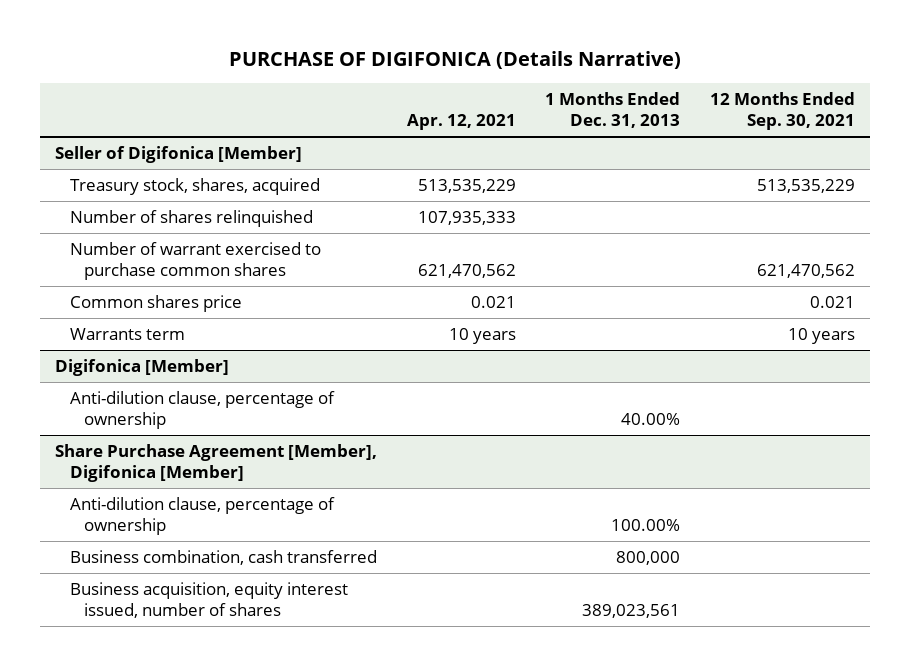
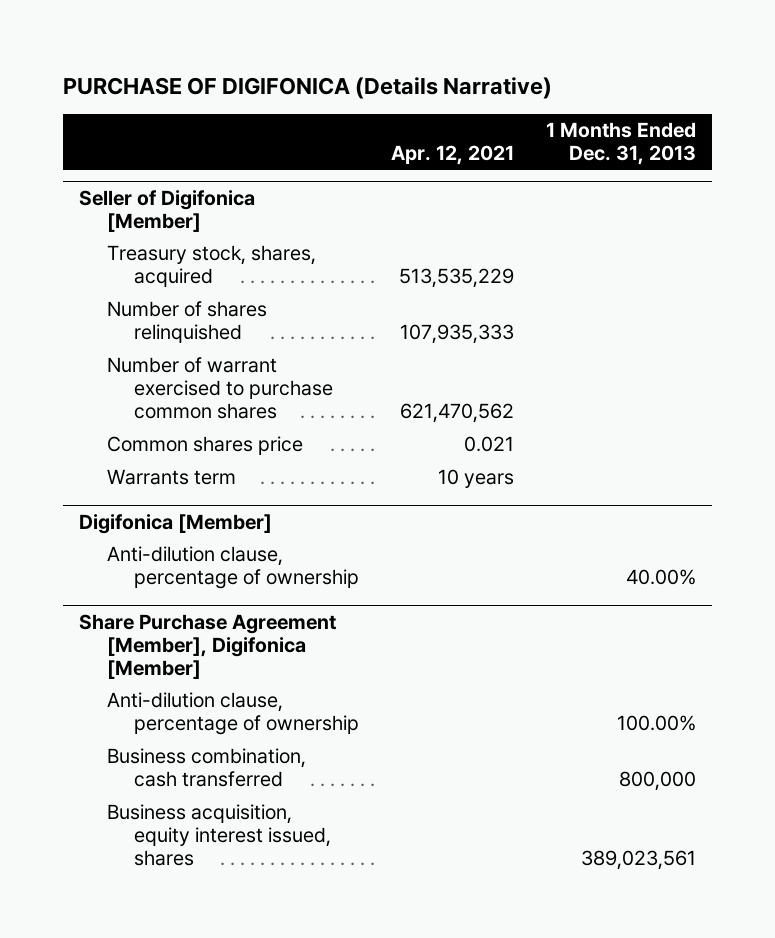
[709,92,855,131] 12 Months Ended Sep. 30, 2021 -> none
[69,581,348,619] Business acquisition, equity interest issued, number of shares -> [106,804,332,867] Business acquisition, equity interest issued, shares

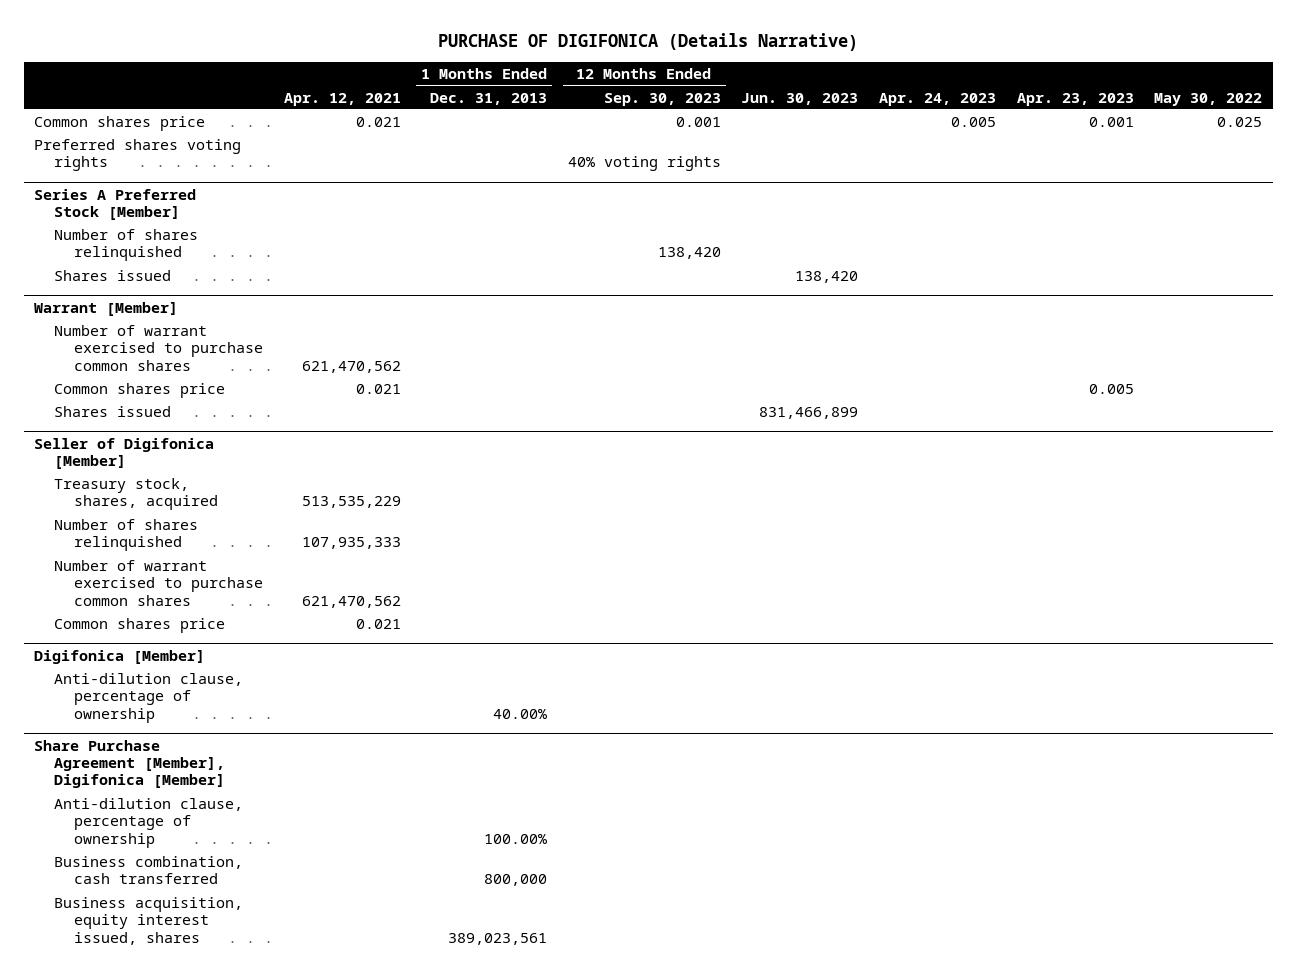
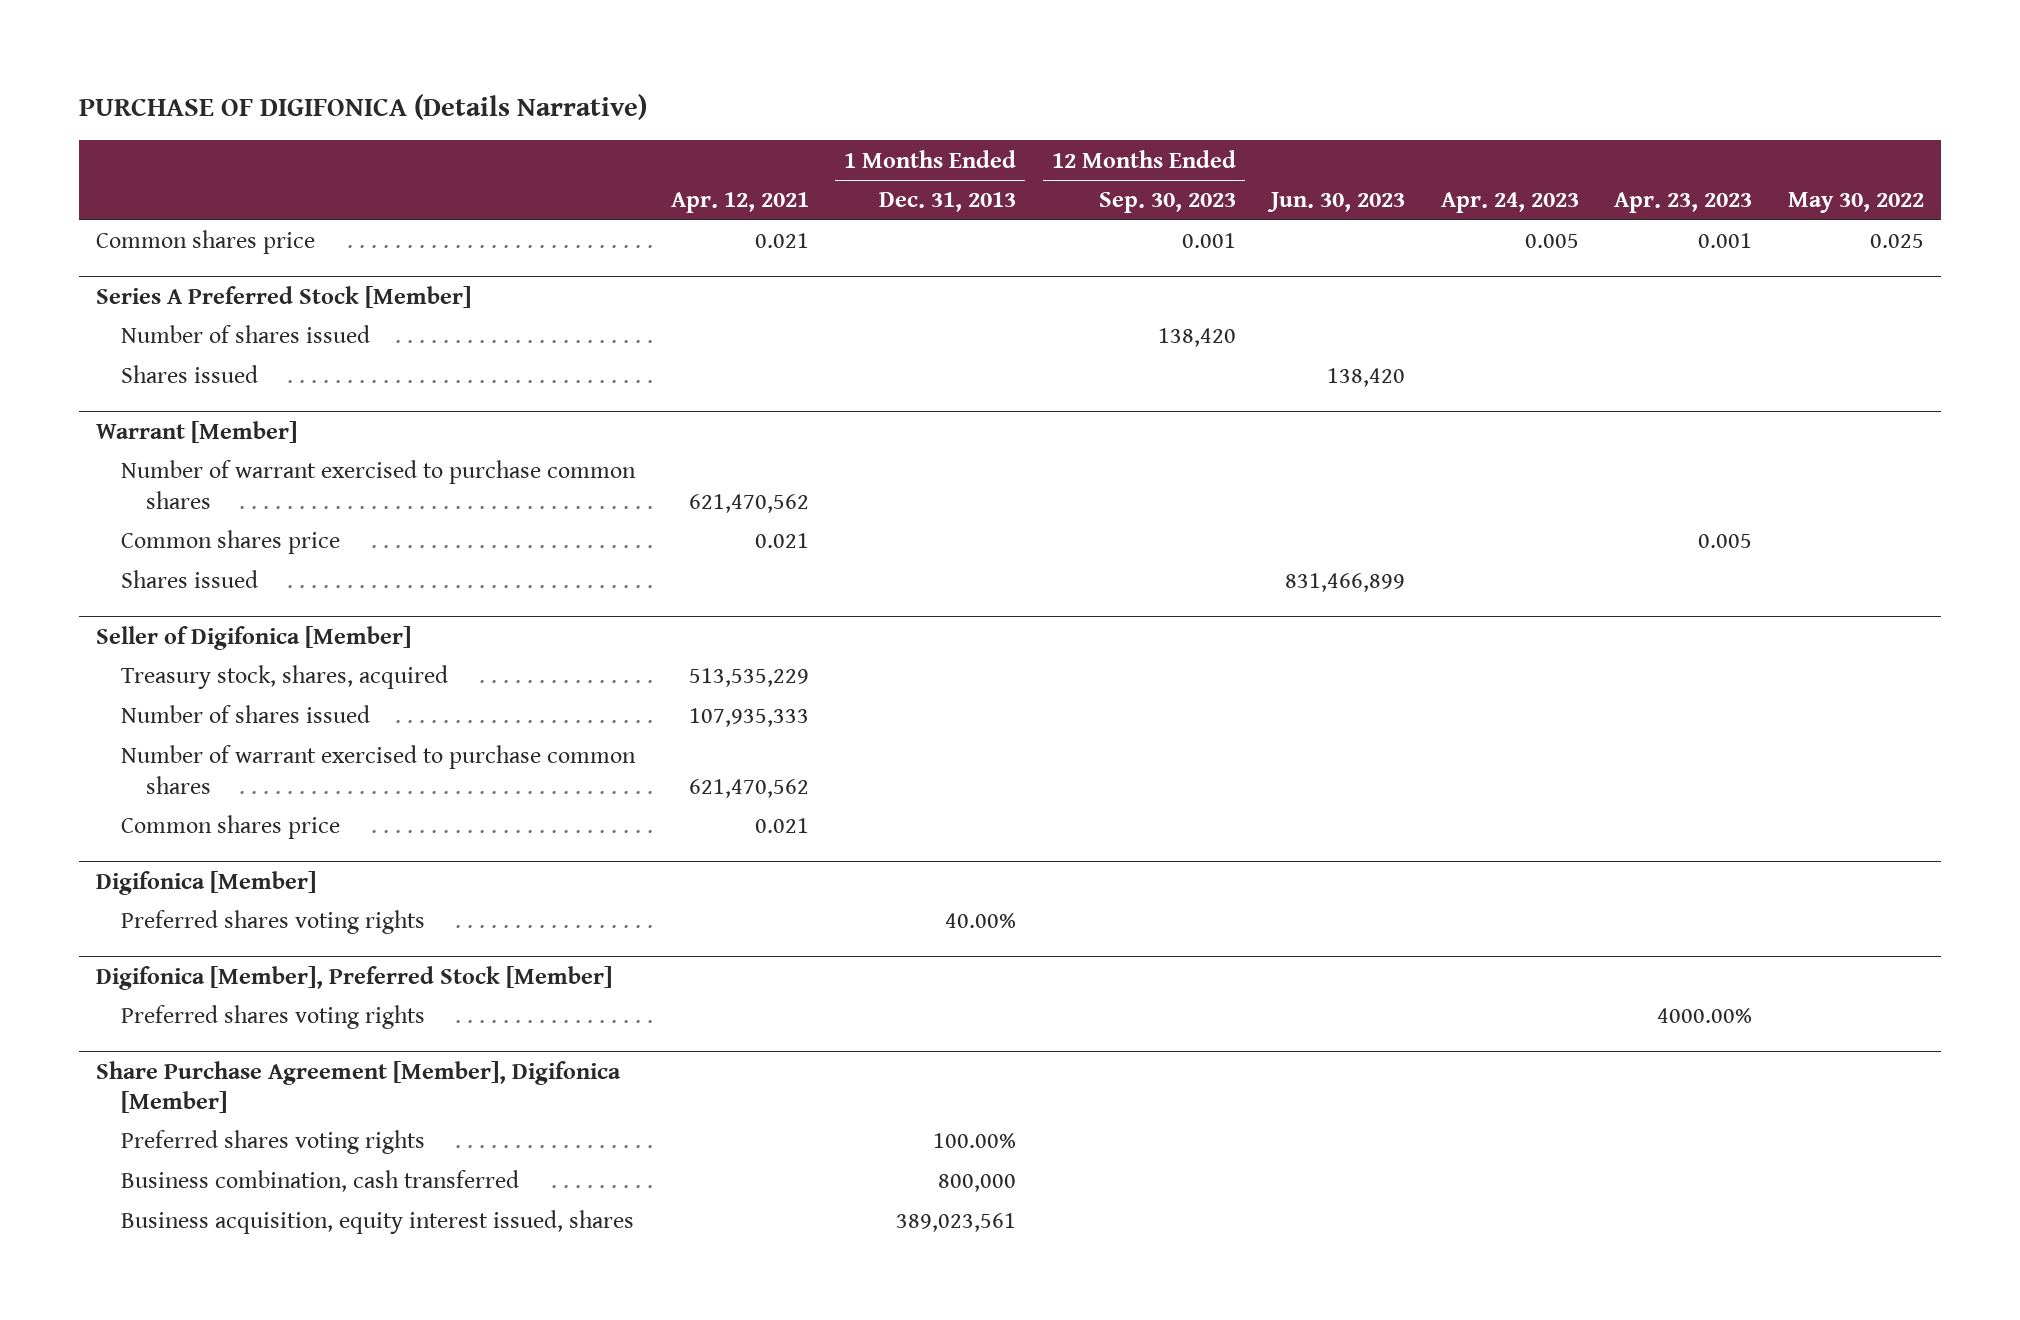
[34,139,242,172] Preferred shares voting rights -> none
[54,229,199,262] Number of shares relinquished -> [121,325,371,344] Number of shares issued
[54,519,199,552] Number of shares relinquished -> [121,705,371,724] Number of shares issued
[54,673,244,723] Anti-dilution clause, percentage of ownership -> [121,910,426,935] Preferred shares voting rights
none -> [96,965,613,990] Digifonica [Member], Preferred Stock [Member]
none -> [121,1005,426,1030] Preferred shares voting rights
[54,798,244,848] Anti-dilution clause, percentage of ownership -> [121,1130,426,1155] Preferred shares voting rights

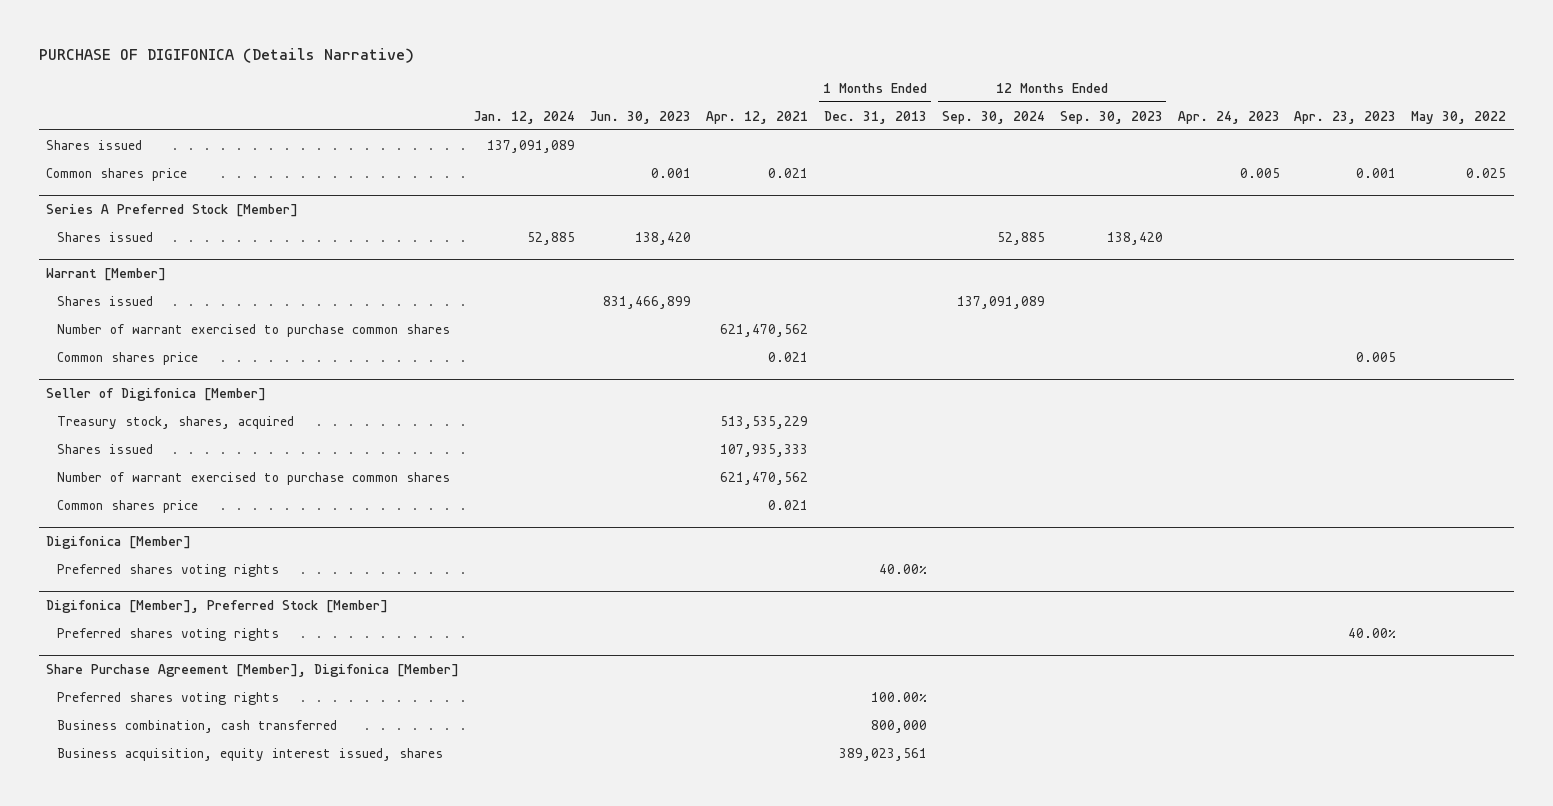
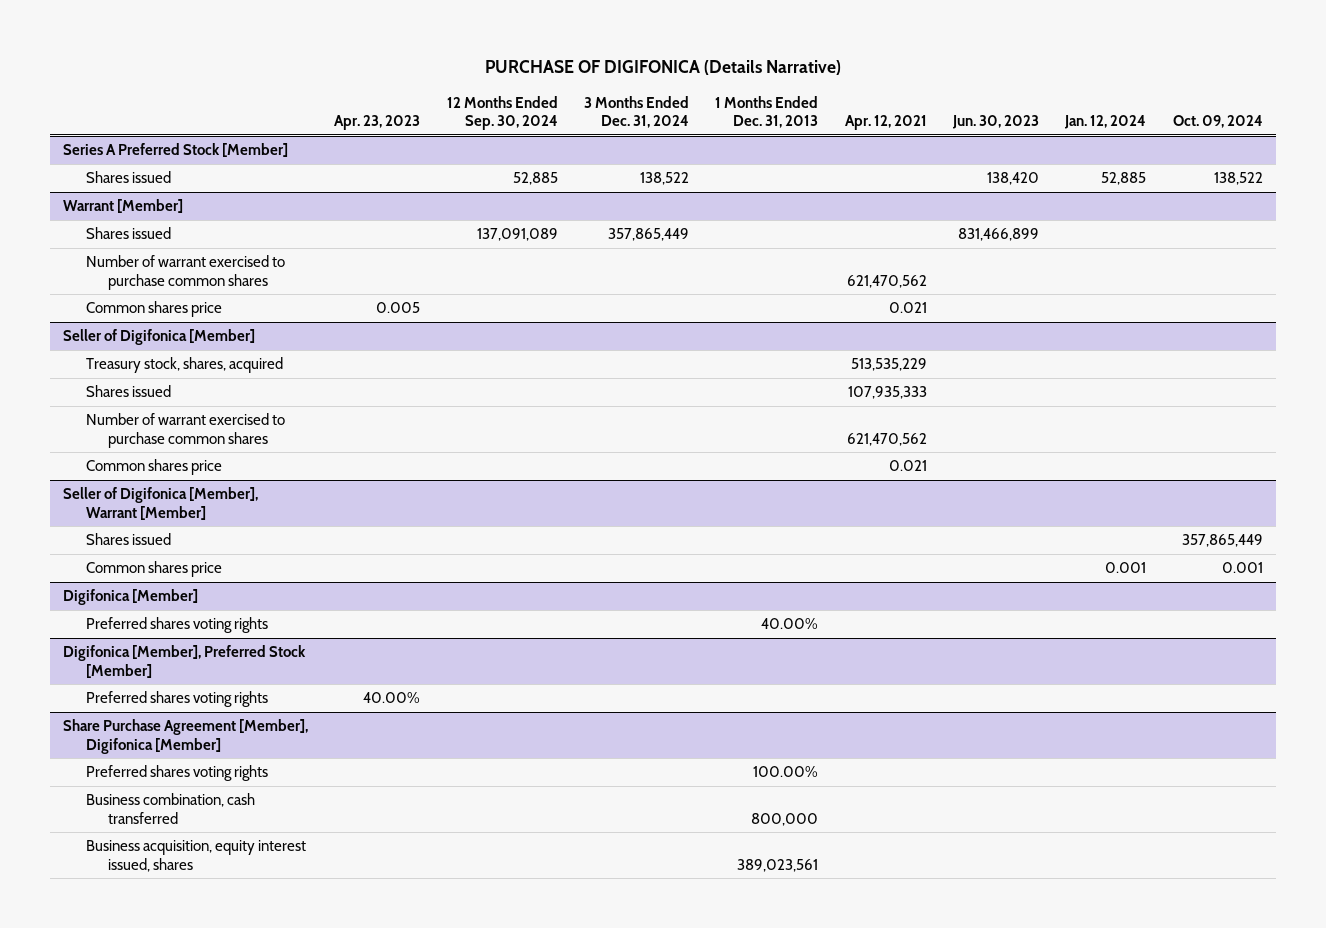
[1059,110,1163,124] Sep. 30, 2023 -> none
[1177,110,1280,124] Apr. 24, 2023 -> none
[1411,110,1507,124] May 30, 2022 -> none
none -> [584,95,690,128] 3 Months Ended Dec. 31, 2024
none -> [1172,114,1263,128] Oct. 09, 2024
[46,139,143,150] Shares issued -> none
[46,167,188,181] Common shares price -> none
none -> [62,487,258,520] Seller of Digifonica [Member], Warrant [Member]
none -> [85,533,171,546] Shares issued
none -> [85,561,222,578] Common shares price

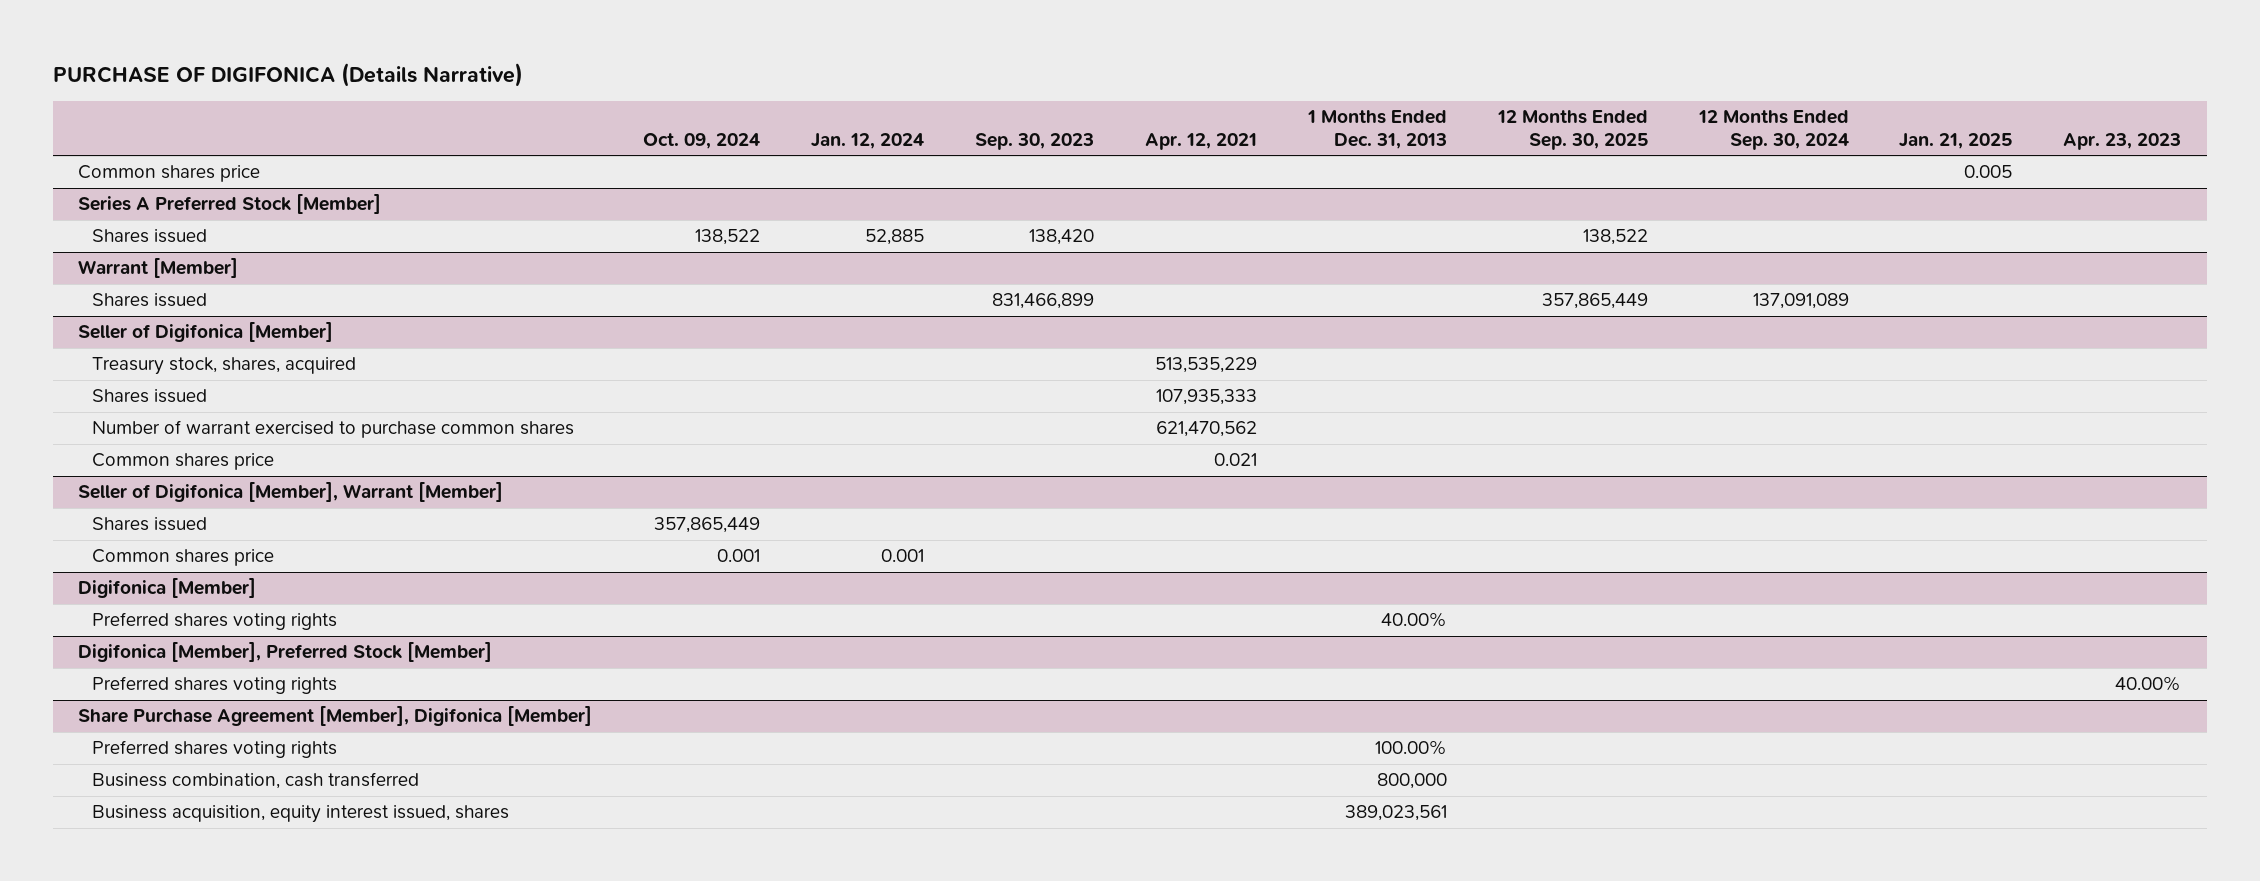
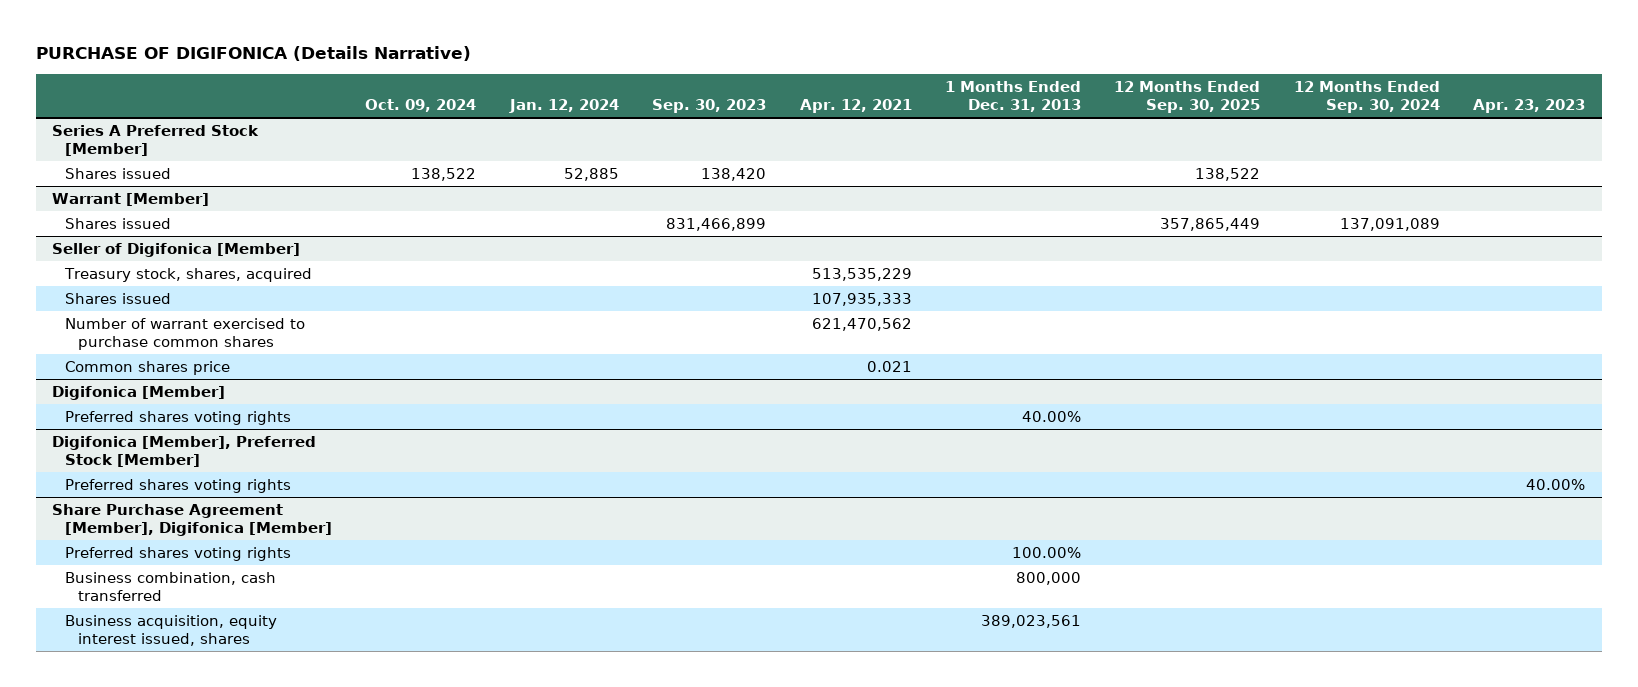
[1899,132,2013,149] Jan. 21, 2025 -> none
[78,165,261,183] Common shares price -> none
[78,482,504,503] Seller of Digifonica [Member], Warrant [Member] -> none
[91,517,207,532] Shares issued -> none
[91,549,274,567] Common shares price -> none

